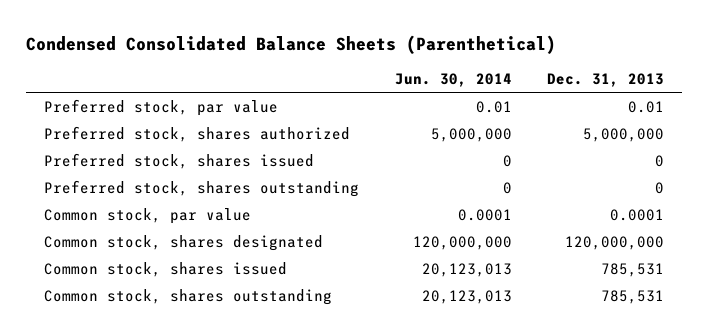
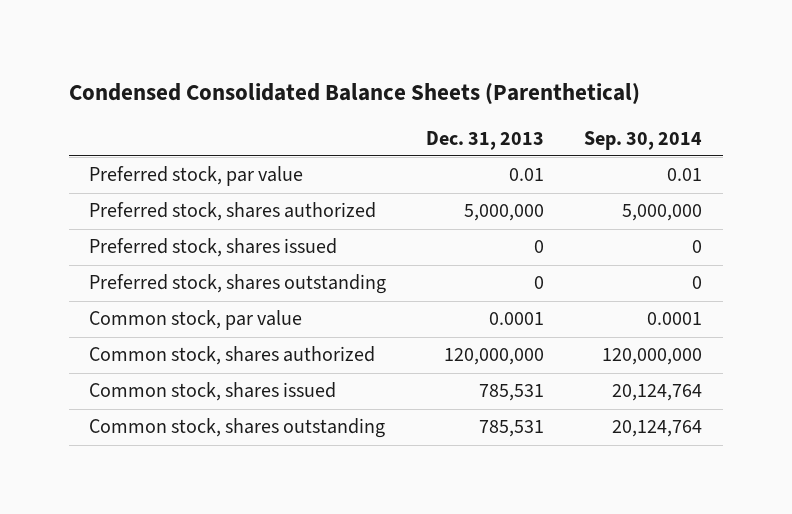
[394,73,512,88] Jun. 30, 2014 -> none
none -> [584,130,703,150] Sep. 30, 2014
[43,235,323,252] Common stock, shares designated -> [89,346,376,366] Common stock, shares authorized

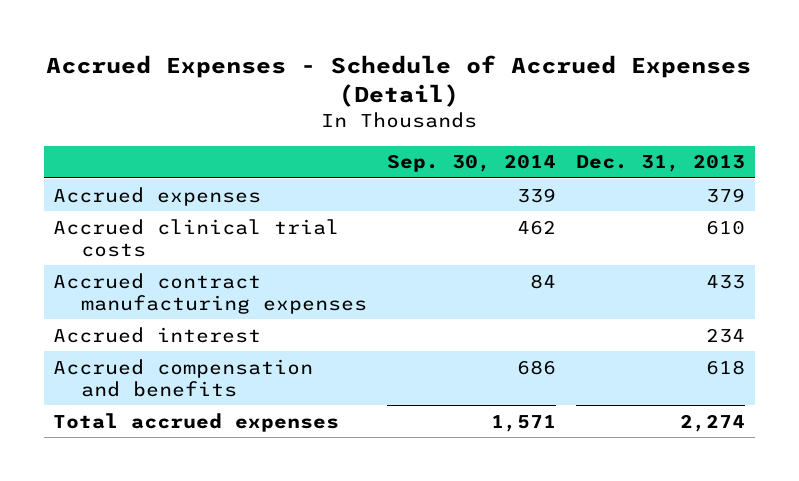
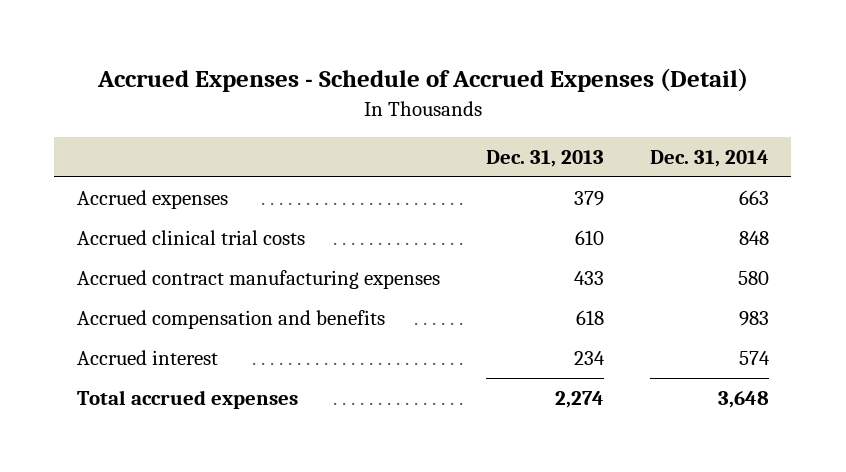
[387,154,557,173] Sep. 30, 2014 -> none
none -> [649,150,769,168] Dec. 31, 2014
[53,326,262,343] Accrued interest -> [77,350,219,366] Accrued interest

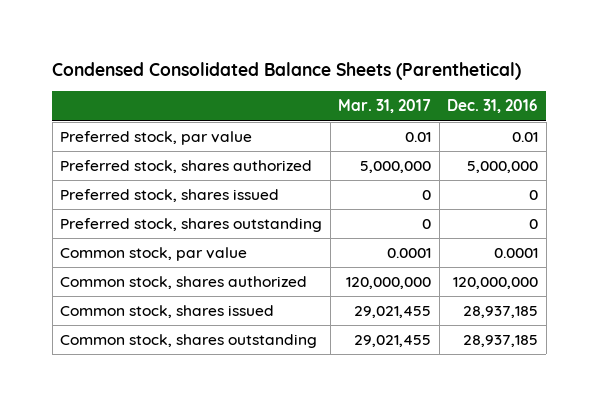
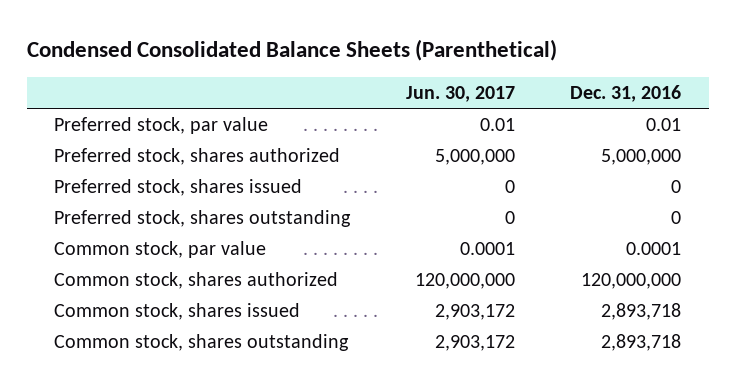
[338,99,432,114] Mar. 31, 2017 -> none
none -> [405,85,515,102] Jun. 30, 2017
[463,306,539,319] 28,937,185 -> [601,303,682,321] 2,893,718
[463,335,539,348] 28,937,185 -> [601,334,682,352] 2,893,718

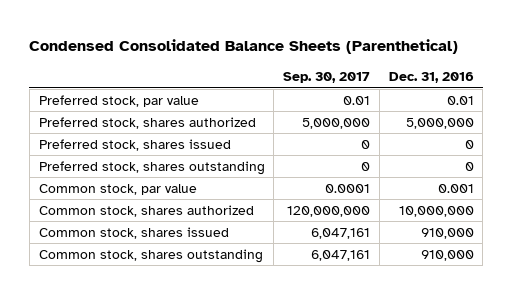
[405,85,515,102] Jun. 30, 2017 -> none
none -> [283,72,371,84] Sep. 30, 2017
[626,242,682,256] 0.0001 -> [437,183,474,193] 0.001
[581,273,682,290] 120,000,000 -> [398,205,474,217] 10,000,000
[601,303,682,321] 2,893,718 -> [420,227,474,239] 910,000
[601,334,682,352] 2,893,718 -> [420,249,474,261] 910,000

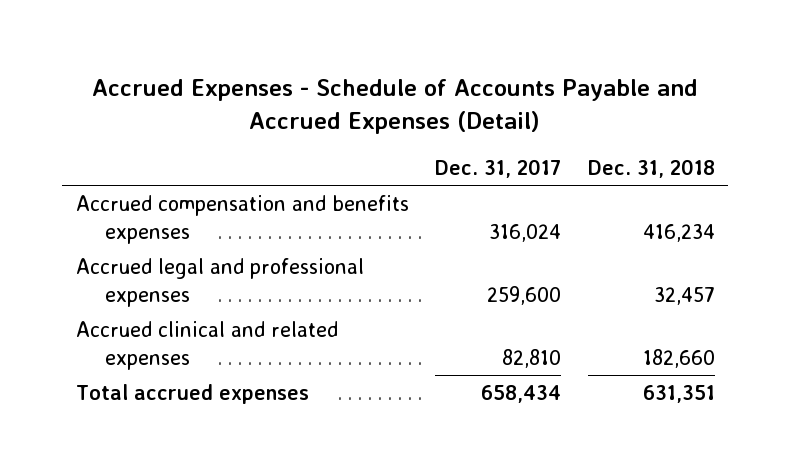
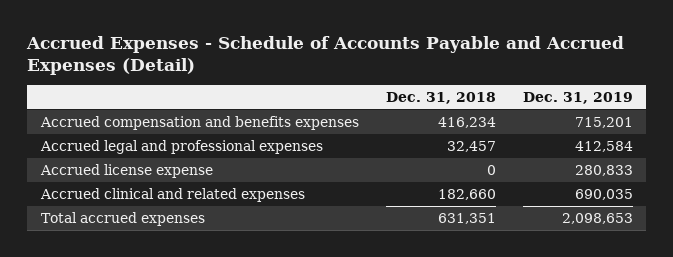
[435,159,562,179] Dec. 31, 2017 -> none
none -> [522,92,633,105] Dec. 31, 2019
none -> [39,163,213,178] Accrued license expense

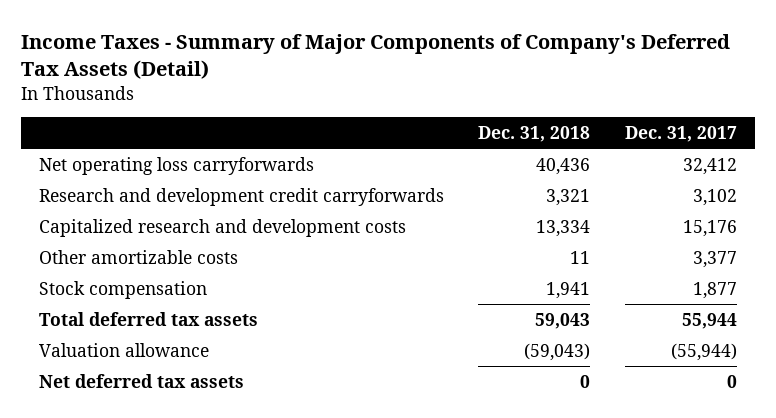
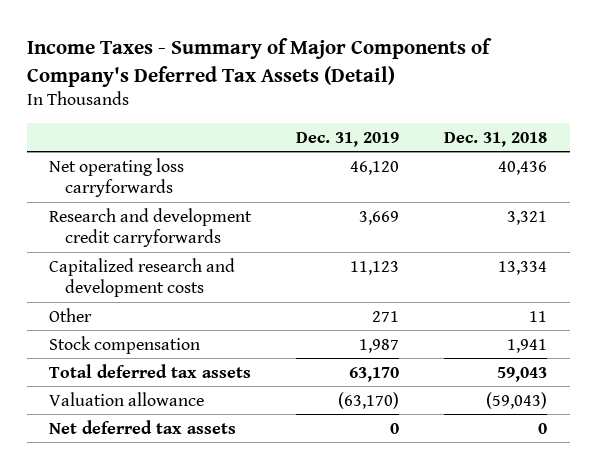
[625,126,738,143] Dec. 31, 2017 -> none
none -> [296,131,400,147] Dec. 31, 2019
[38,249,238,264] Other amortizable costs -> none
none -> [49,307,93,322] Other

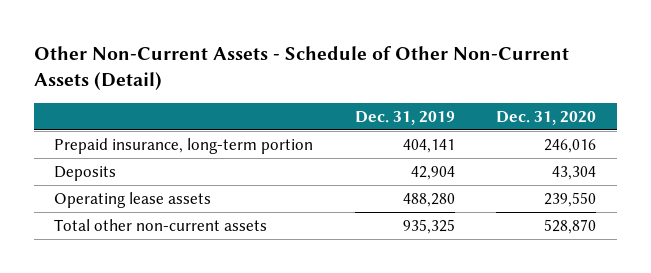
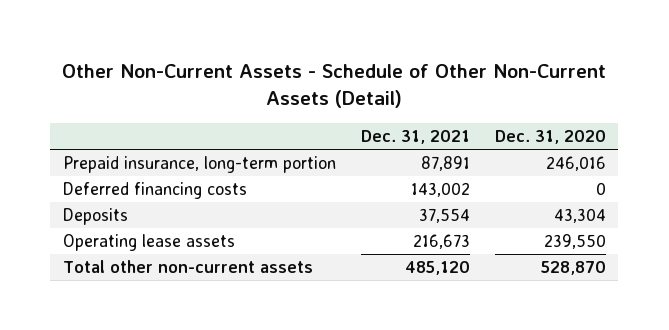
[354,110,455,125] Dec. 31, 2019 -> none
none -> [360,129,470,144] Dec. 31, 2021
none -> [62,182,247,200] Deferred financing costs

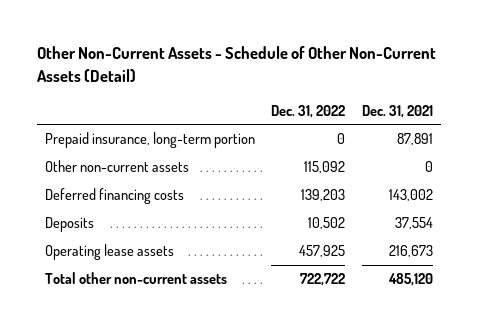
[494,129,606,144] Dec. 31, 2020 -> none
none -> [271,104,346,118] Dec. 31, 2022
none -> [44,160,189,173] Other non-current assets

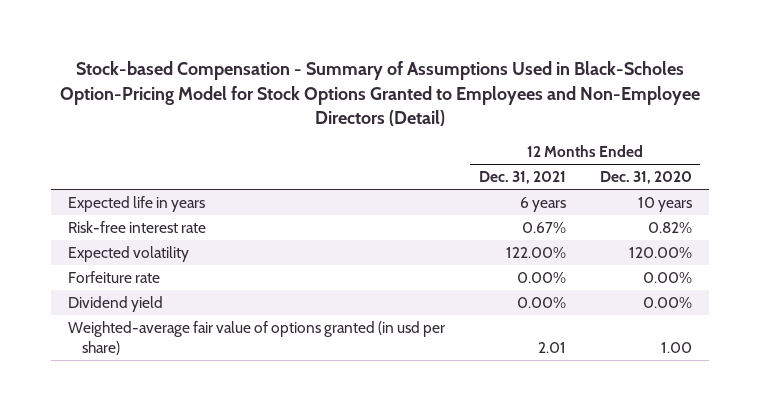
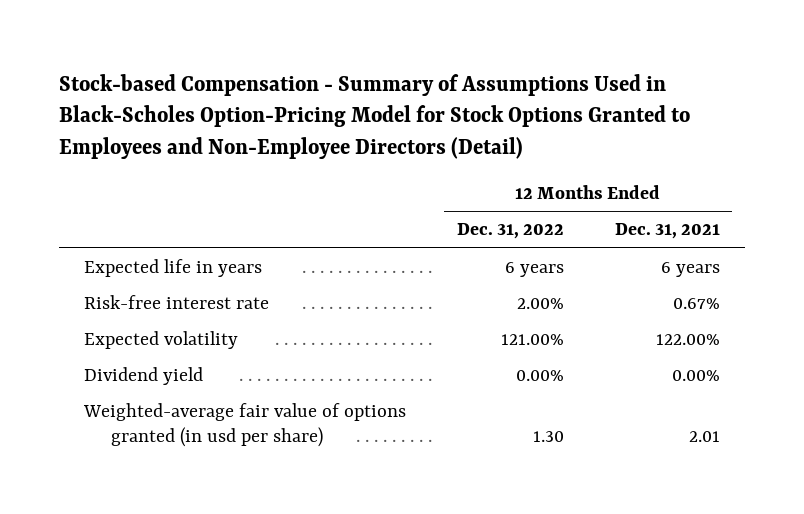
[599,171,692,185] Dec. 31, 2020 -> none
none -> [456,223,564,240] Dec. 31, 2022
[68,270,161,283] Forfeiture rate -> none

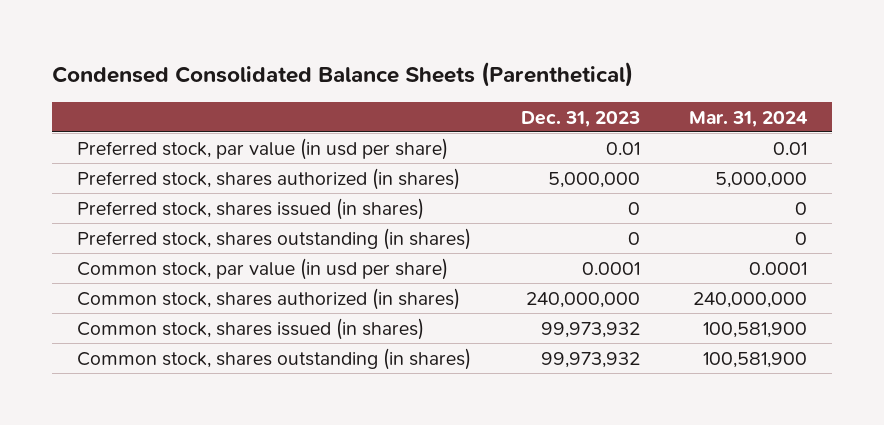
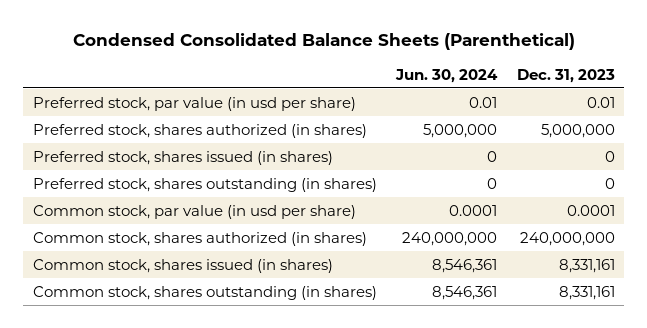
[689,110,809,127] Mar. 31, 2024 -> none
none -> [395,68,499,83] Jun. 30, 2024
[540,321,640,338] 99,973,932 -> [558,258,615,273] 8,331,161
[540,351,640,368] 99,973,932 -> [558,285,615,300] 8,331,161

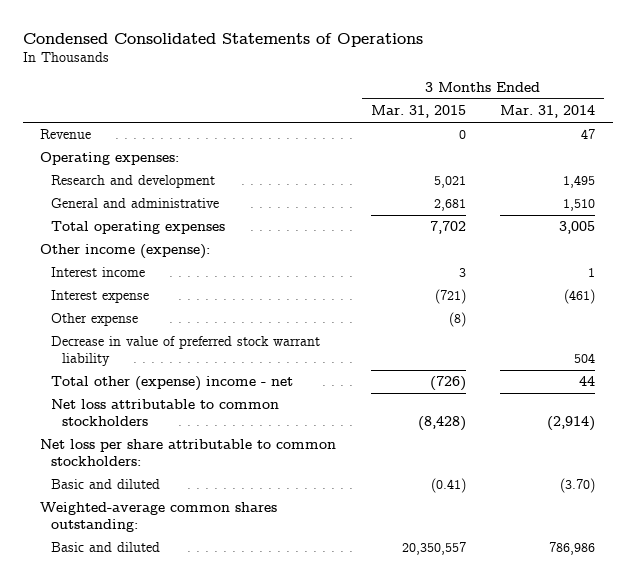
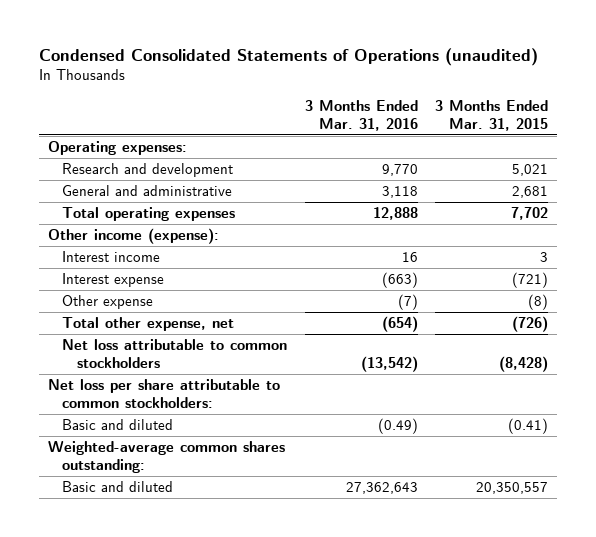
[22,32,423,47] Condensed Consolidated Statements of Operations -> [38,48,538,67] Condensed Consolidated Statements of Operations (unaudited)
[500,105,596,119] Mar. 31, 2014 -> none
none -> [304,99,418,131] 3 Months Ended Mar. 31, 2016
[39,129,91,140] Revenue -> none
[51,336,321,366] Decrease in value of preferred stock warrant liability -> none
[51,376,294,392] Total other (expense) income - net -> [62,317,235,332] Total other expense, net

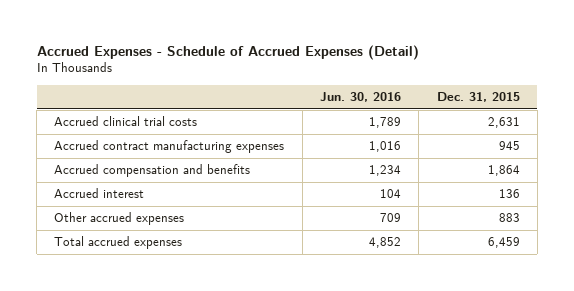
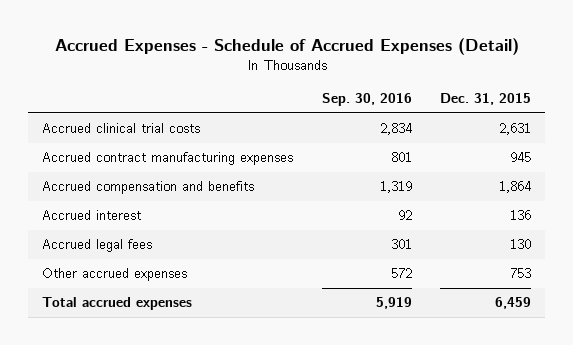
[320,92,402,103] Jun. 30, 2016 -> none
none -> [321,93,412,107] Sep. 30, 2016
none -> [42,239,153,253] Accrued legal fees
[498,213,520,223] 883 -> [509,268,531,279] 753

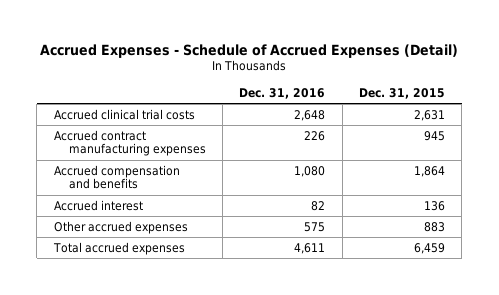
[321,93,412,107] Sep. 30, 2016 -> none
none -> [239,87,326,99] Dec. 31, 2016
[42,239,153,253] Accrued legal fees -> none
[509,268,531,279] 753 -> [423,221,445,232] 883

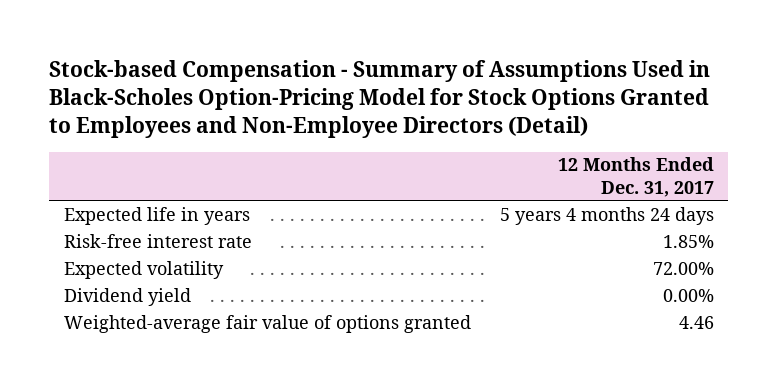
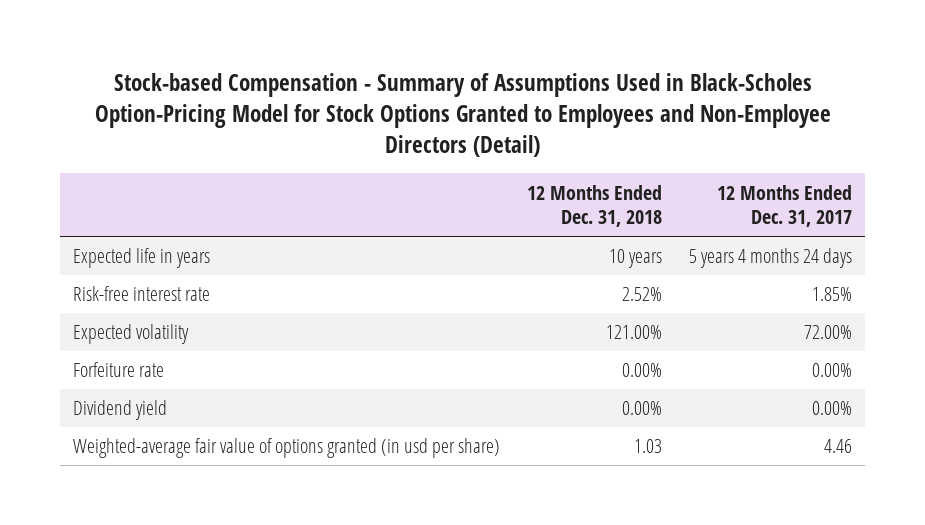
none -> [527,184,663,228] 12 Months Ended Dec. 31, 2018
none -> [73,362,165,378] Forfeiture rate
[63,314,471,333] Weighted-average fair value of options granted -> [73,438,501,459] Weighted-average fair value of options granted (in usd per share)

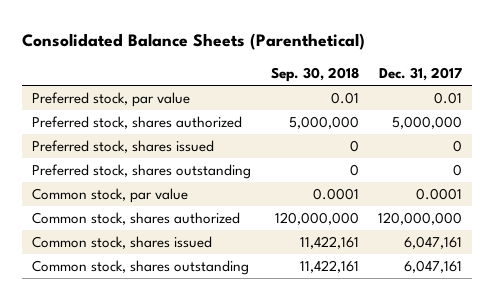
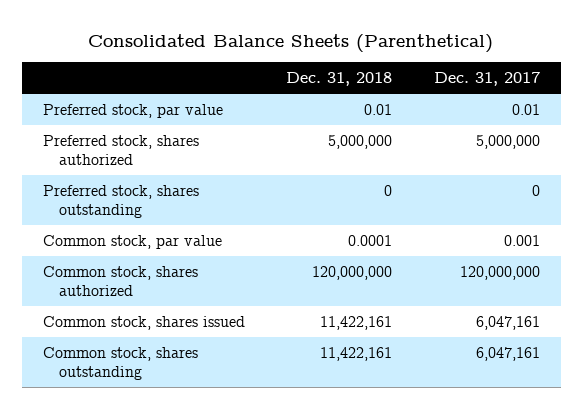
[270,66,359,82] Sep. 30, 2018 -> none
none -> [286,72,393,87] Dec. 31, 2018
[32,140,215,154] Preferred stock, shares issued -> none
[416,188,463,201] 0.0001 -> [504,234,541,246] 0.001

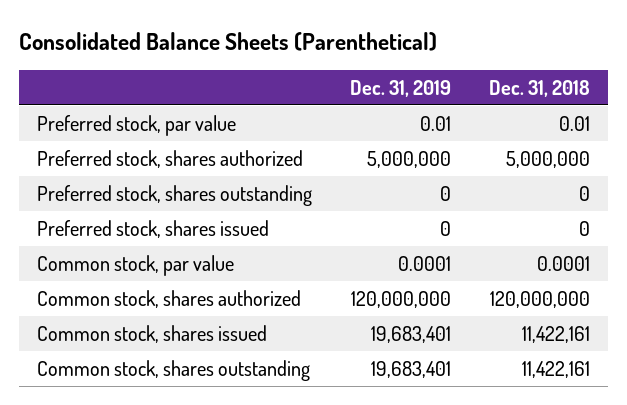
[434,72,541,87] Dec. 31, 2017 -> none
none -> [349,79,451,97] Dec. 31, 2019
none -> [37,219,270,238] Preferred stock, shares issued

